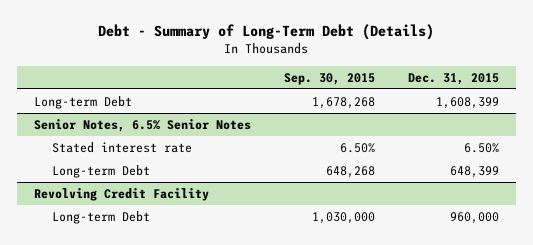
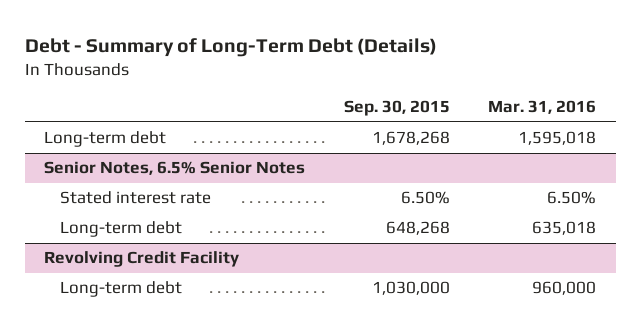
[408,72,500,85] Dec. 31, 2015 -> none
none -> [488,100,597,115] Mar. 31, 2016
[33,95,132,109] Long-term Debt -> [44,131,167,148] Long-term debt
[51,164,150,178] Long-term Debt -> [60,221,183,238] Long-term debt
[51,210,150,224] Long-term Debt -> [60,281,183,298] Long-term debt

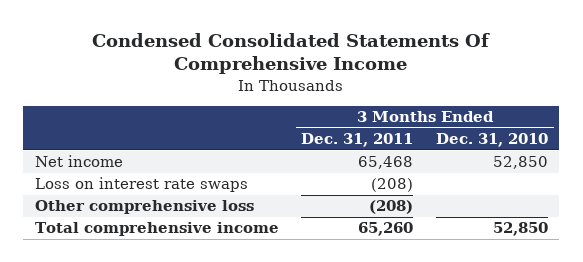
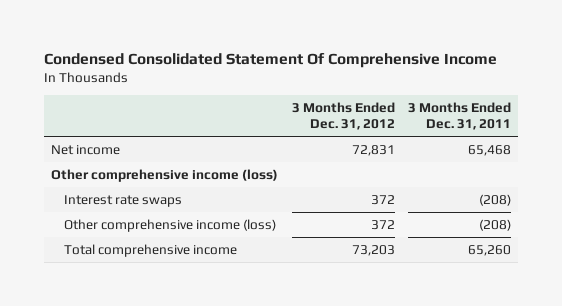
[92,32,491,75] Condensed Consolidated Statements Of Comprehensive Income -> [43,53,497,69] Condensed Consolidated Statement Of Comprehensive Income
[435,133,548,148] Dec. 31, 2010 -> none
none -> [291,102,395,130] 3 Months Ended Dec. 31, 2012
none -> [50,168,278,182] Other comprehensive income (loss)
[34,177,248,193] Loss on interest rate swaps -> [63,194,182,207] Interest rate swaps
[34,200,254,215] Other comprehensive loss -> [63,218,276,232] Other comprehensive income (loss)

